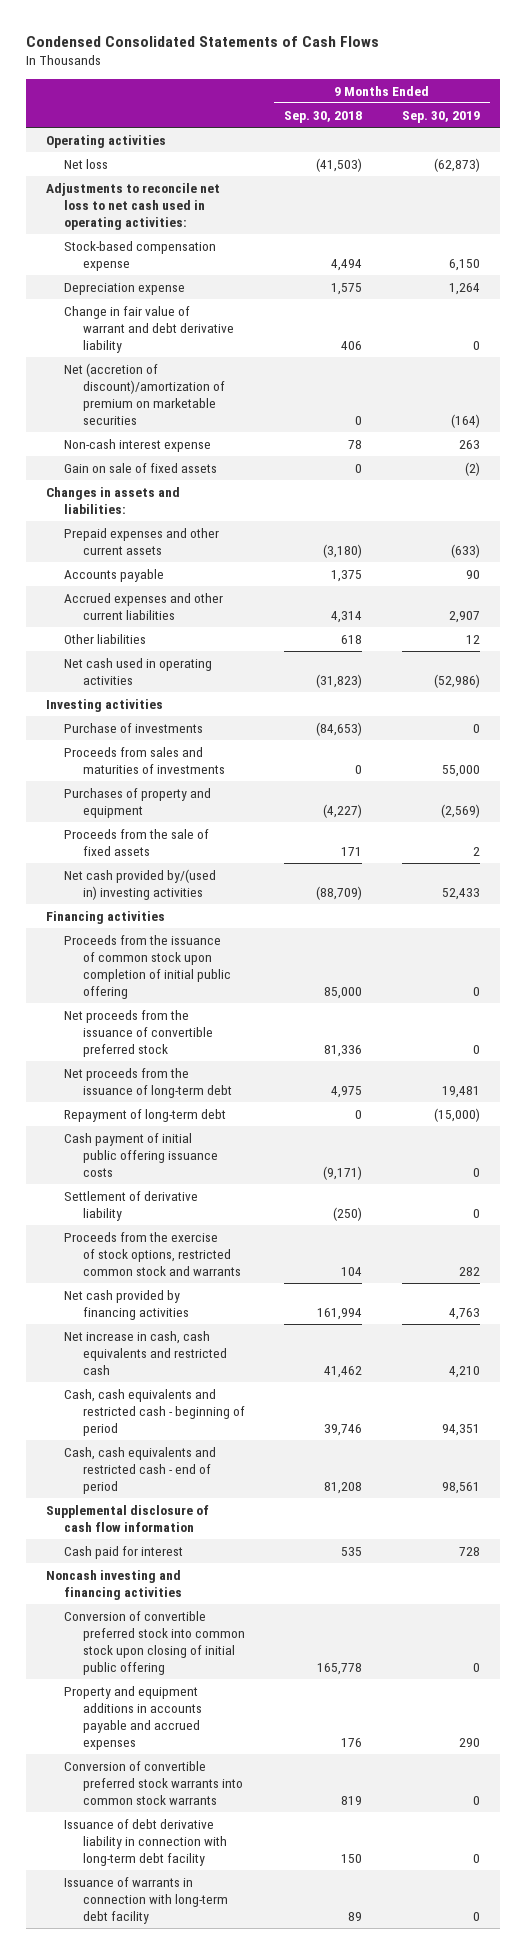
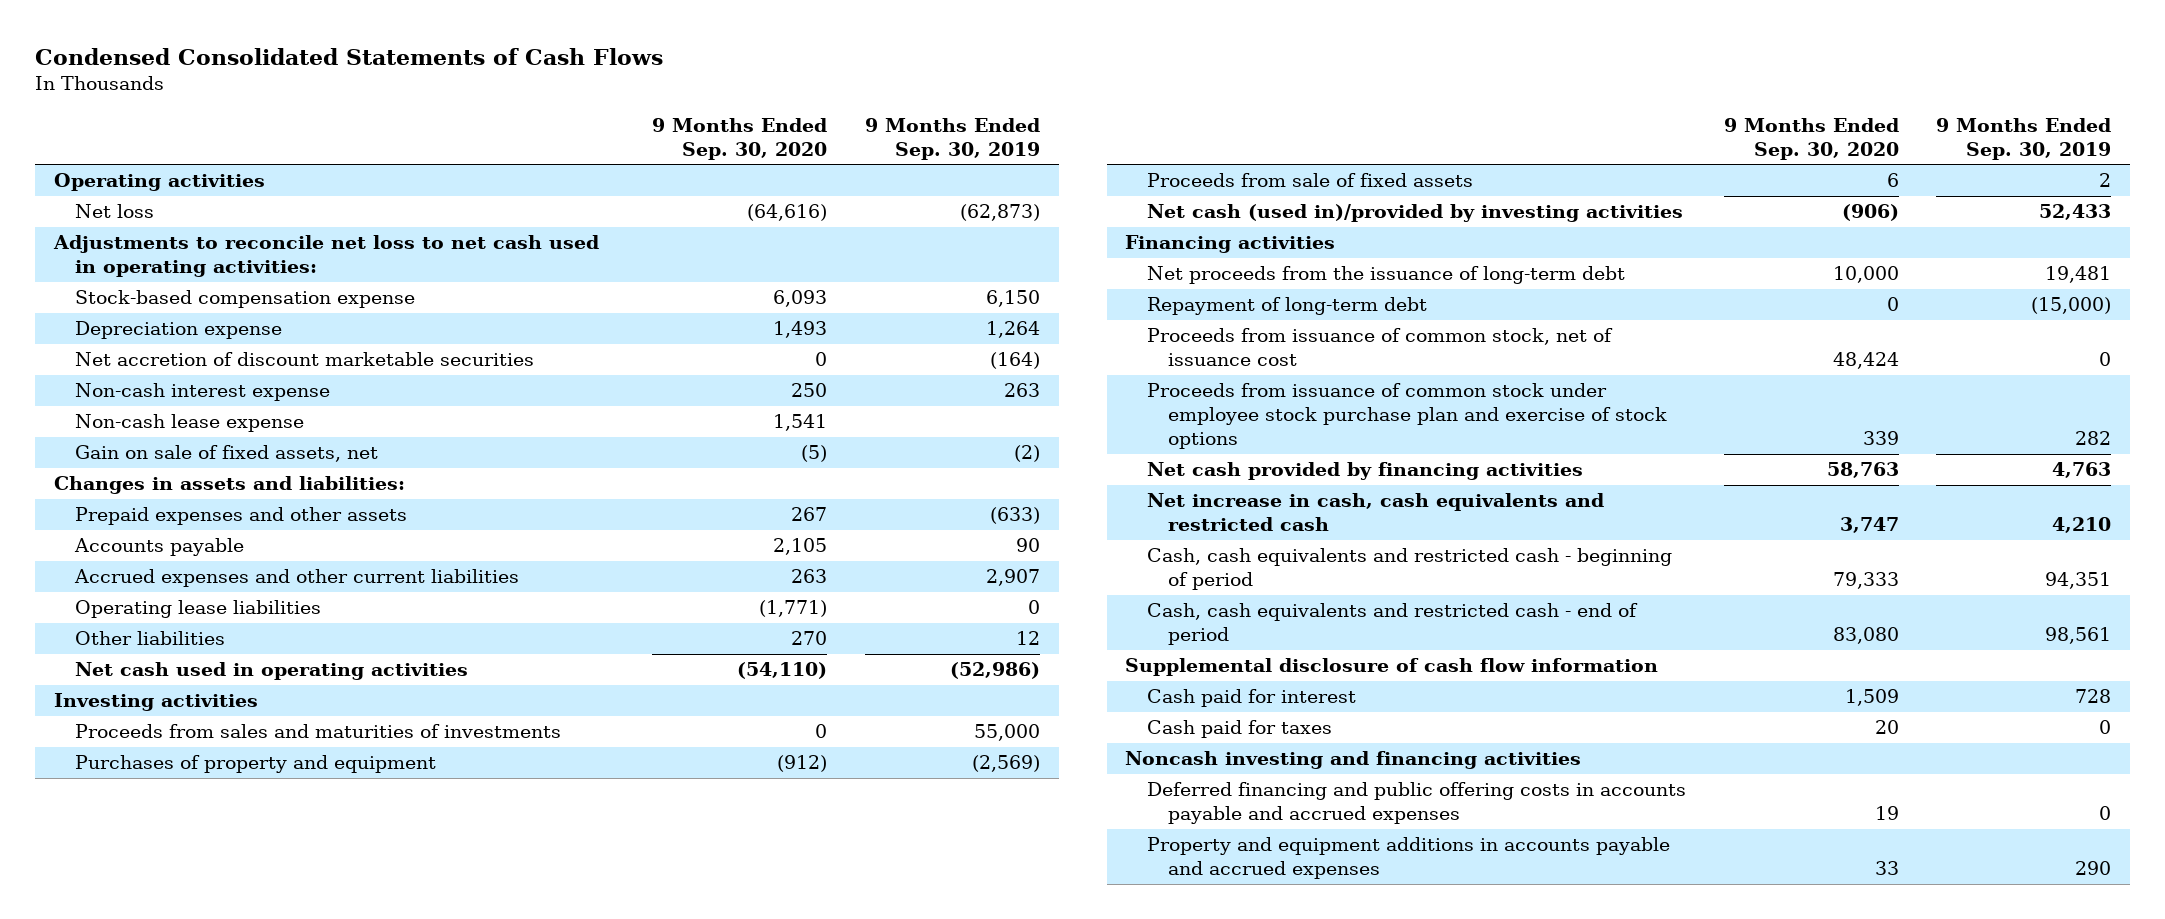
[284,110,363,123] Sep. 30, 2018 -> none
none -> [652,117,828,160] 9 Months Ended Sep. 30, 2020
[64,306,234,353] Change in fair value of warrant and debt derivative liability -> none
[64,363,225,425] Net (accretion of discount)/amortization of premium on marketable securities -> [75,352,535,367] Net accretion of discount marketable securities
none -> [75,414,305,433] Non-cash lease expense
[64,463,218,474] Gain on sale of fixed assets -> [75,445,379,463] Gain on sale of fixed assets, net
[64,528,220,555] Prepaid expenses and other current assets -> [75,507,408,526] Prepaid expenses and other assets
none -> [75,600,322,619] Operating lease liabilities
[64,723,204,734] Purchase of investments -> none
[64,829,210,856] Proceeds from the sale of fixed assets -> [1146,173,1473,188] Proceeds from sale of fixed assets
[64,869,217,900] Net cash provided by/(used in) investing activities -> [1146,204,1683,223] Net cash (used in)/provided by investing activities
[64,935,231,999] Proceeds from the issuance of common stock upon completion of initial public offering -> none
[64,1010,213,1057] Net proceeds from the issuance of convertible preferred stock -> none
[64,1133,218,1177] Cash payment of initial public offering issuance costs -> none
[64,1191,199,1221] Settlement of derivative liability -> none
none -> [1146,328,1613,367] Proceeds from issuance of common stock, net of issuance cost
[64,1232,241,1276] Proceeds from the exercise of stock options, restricted common stock and warrants -> [1146,383,1668,450] Proceeds from issuance of common stock under employee stock purchase plan and exercise of stock options
none -> [1146,720,1332,739] Cash paid for taxes
[64,1611,245,1675] Conversion of convertible preferred stock into common stock upon closing of initial public offering -> none
none -> [1146,782,1686,825] Deferred financing and public offering costs in accounts payable and accrued expenses
[64,1761,243,1805] Conversion of convertible preferred stock warrants into common stock warrants -> none
[64,1819,227,1866] Issuance of debt derivative liability in connection with long-term debt facility -> none
[64,1877,228,1924] Issuance of warrants in connection with long-term debt facility -> none

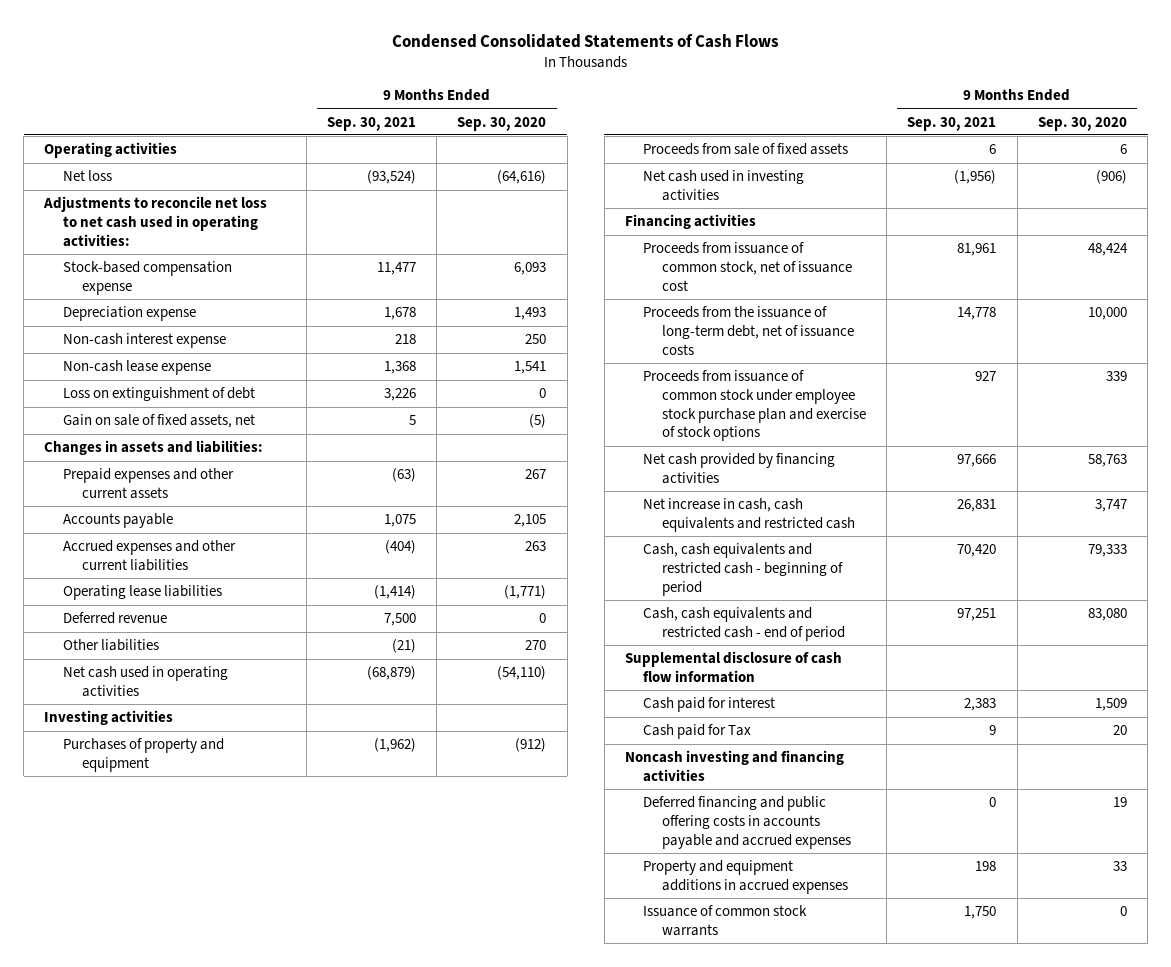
[864,117,1040,160] 9 Months Ended Sep. 30, 2019 -> none
none -> [326,116,416,131] Sep. 30, 2021
[75,352,535,367] Net accretion of discount marketable securities -> none
none -> [62,387,255,402] Loss on extinguishment of debt
[75,507,408,526] Prepaid expenses and other assets -> [62,468,234,499] Prepaid expenses and other current assets
none -> [62,612,167,625] Deferred revenue
[75,724,562,739] Proceeds from sales and maturities of investments -> none
[1146,204,1683,223] Net cash (used in)/provided by investing activities -> [643,170,805,201] Net cash used in investing activities
[1146,266,1625,285] Net proceeds from the issuance of long-term debt -> none
[1146,297,1427,316] Repayment of long-term debt -> none
none -> [643,306,854,355] Proceeds from the issuance of long-term debt, net of issuance costs
[1146,720,1332,739] Cash paid for taxes -> [643,724,752,740] Cash paid for Tax
[1146,837,1670,880] Property and equipment additions in accounts payable and accrued expenses -> [643,860,848,894] Property and equipment additions in accrued expenses
none -> [643,905,808,936] Issuance of common stock warrants

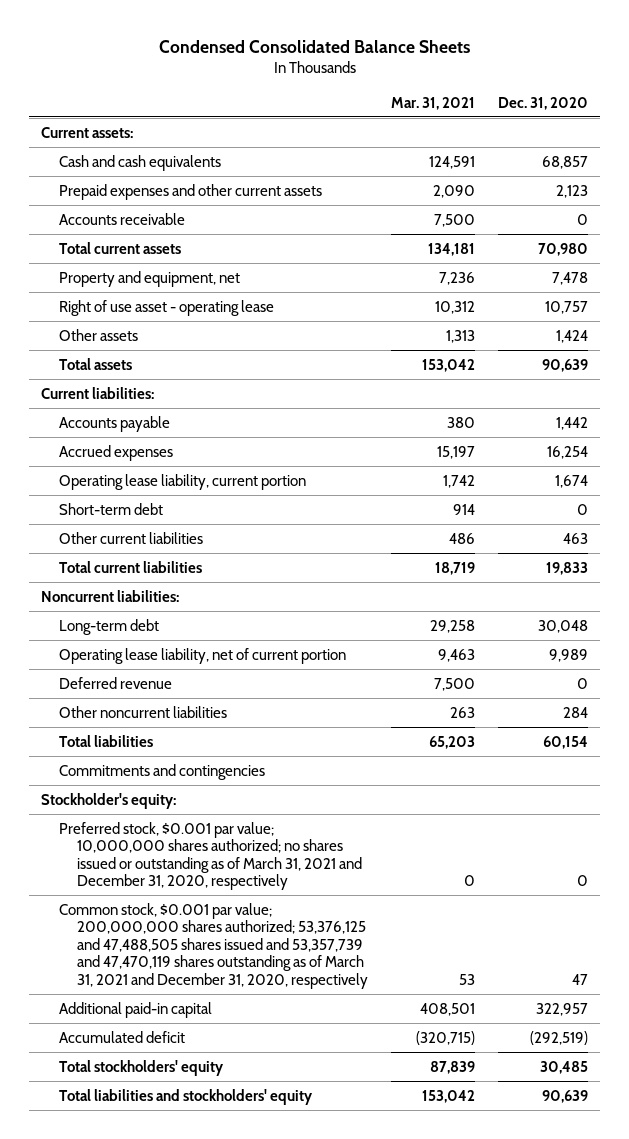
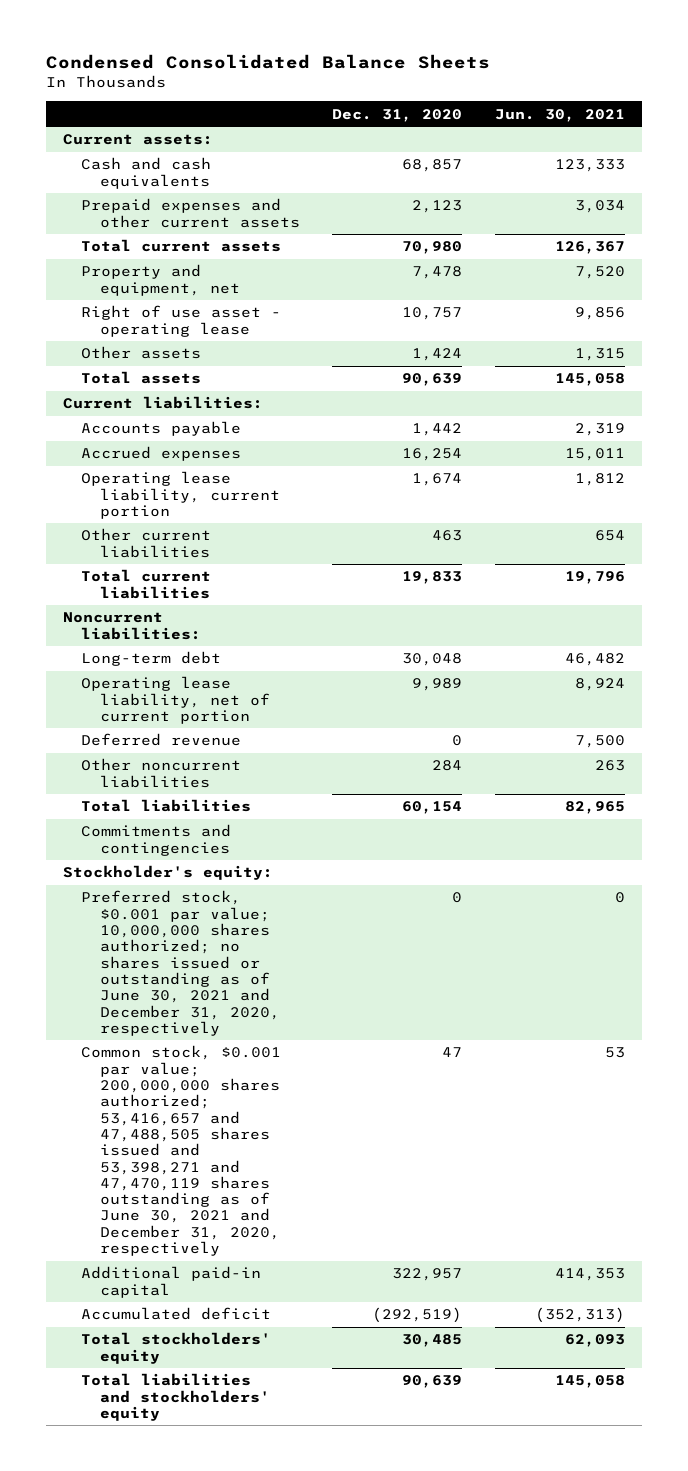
[391,96,476,110] Mar. 31, 2021 -> none
none -> [495,108,626,122] Jun. 30, 2021
[59,212,186,225] Accounts receivable -> none
[59,502,164,515] Short-term debt -> none
[59,821,363,891] Preferred stock, $0.001 par value; 10,000,000 shares authorized; no shares issued or outstanding as of March 31, 2021 and December 31, 2020, respectively -> [81,890,280,1036] Preferred stock, $0.001 par value; 10,000,000 shares authorized; no shares issued or outstanding as of June 30, 2021 and December 31, 2020, respectively
[59,902,369,990] Common stock, $0.001 par value; 200,000,000 shares authorized; 53,376,125 and 47,488,505 shares issued and 53,357,739 and 47,470,119 shares outstanding as of March 31, 2021 and December 31, 2020, respectively -> [81,1045,282,1257] Common stock, $0.001 par value; 200,000,000 shares authorized; 53,416,657 and 47,488,505 shares issued and 53,398,271 and 47,470,119 shares outstanding as of June 30, 2021 and December 31, 2020, respectively

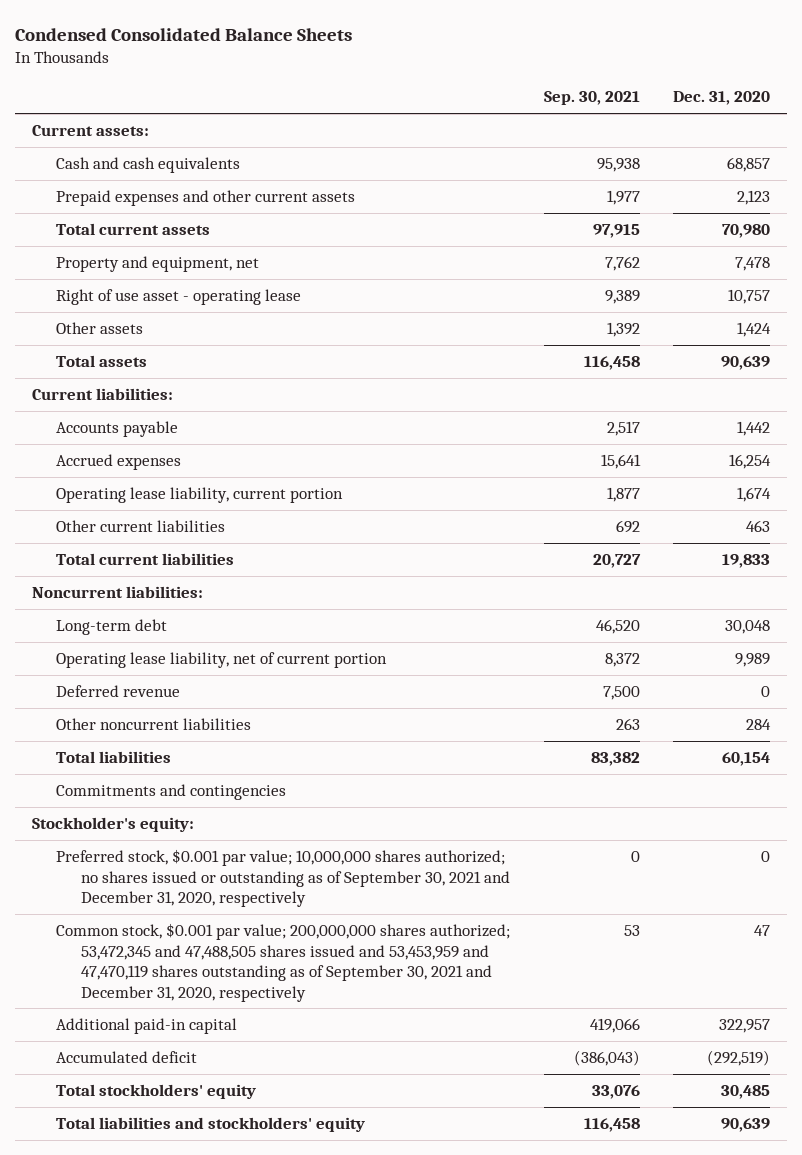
[495,108,626,122] Jun. 30, 2021 -> none
none -> [543,91,640,106] Sep. 30, 2021
[81,890,280,1036] Preferred stock, $0.001 par value; 10,000,000 shares authorized; no shares issued or outstanding as of June 30, 2021 and December 31, 2020, respectively -> [56,849,510,908] Preferred stock, $0.001 par value; 10,000,000 shares authorized; no shares issued or outstanding as of September 30, 2021 and December 31, 2020, respectively
[81,1045,282,1257] Common stock, $0.001 par value; 200,000,000 shares authorized; 53,416,657 and 47,488,505 shares issued and 53,398,271 and 47,470,119 shares outstanding as of June 30, 2021 and December 31, 2020, respectively -> [56,923,511,1002] Common stock, $0.001 par value; 200,000,000 shares authorized; 53,472,345 and 47,488,505 shares issued and 53,453,959 and 47,470,119 shares outstanding as of September 30, 2021 and December 31, 2020, respectively

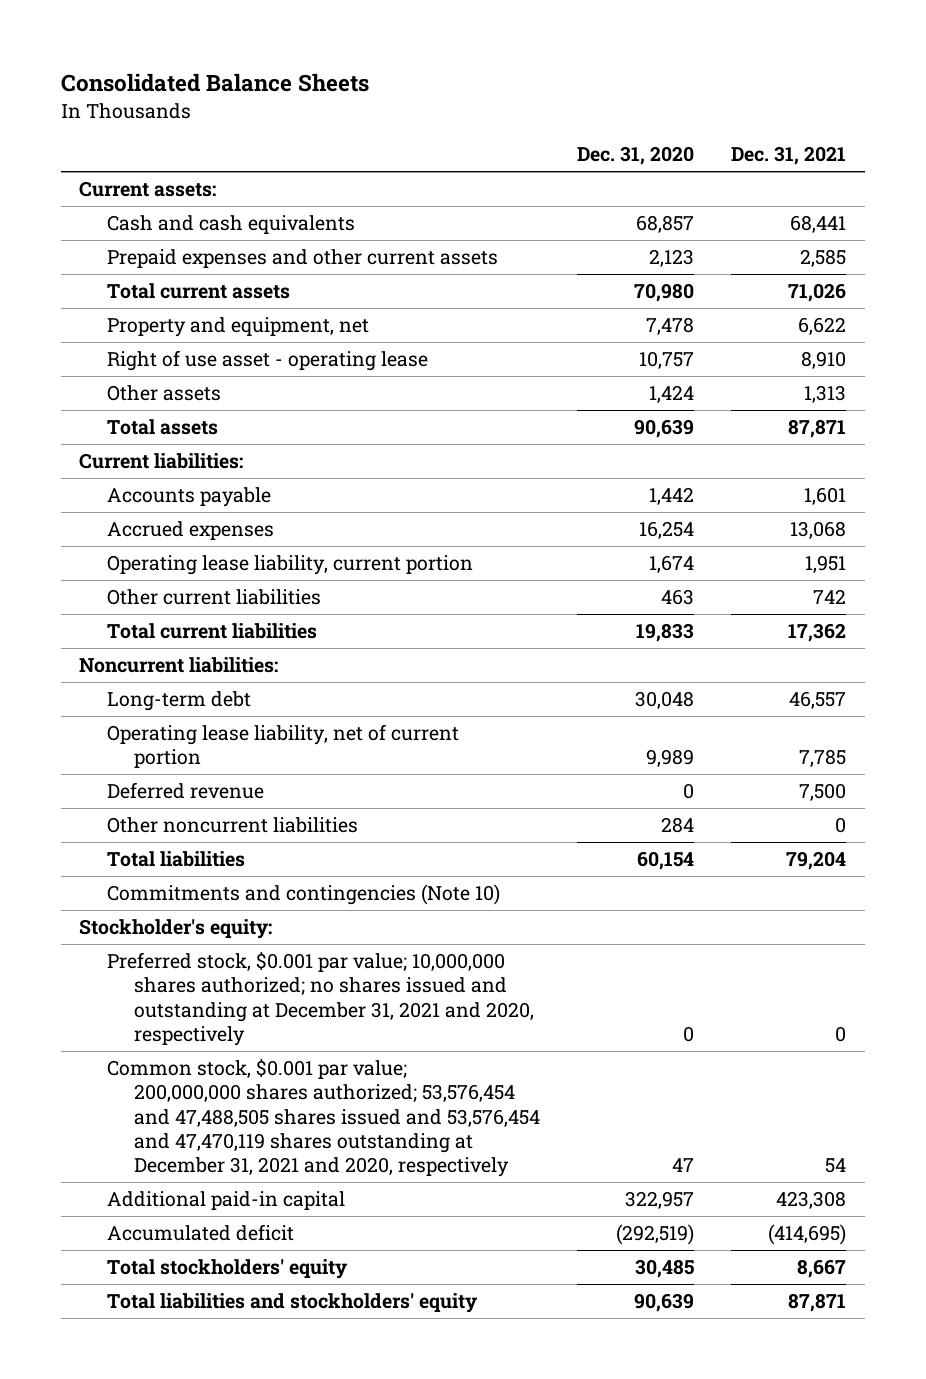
[15,27,353,41] Condensed Consolidated Balance Sheets -> [60,73,369,93] Consolidated Balance Sheets
[543,91,640,106] Sep. 30, 2021 -> none
none -> [731,146,847,166] Dec. 31, 2021
[56,784,287,801] Commitments and contingencies -> [106,883,500,905] Commitments and contingencies (Note 10)
[56,849,510,908] Preferred stock, $0.001 par value; 10,000,000 shares authorized; no shares issued or outstanding as of September 30, 2021 and December 31, 2020, respectively -> [106,950,535,1047] Preferred stock, $0.001 par value; 10,000,000 shares authorized; no shares issued and outstanding at December 31, 2021 and 2020, respectively
[56,923,511,1002] Common stock, $0.001 par value; 200,000,000 shares authorized; 53,472,345 and 47,488,505 shares issued and 53,453,959 and 47,470,119 shares outstanding as of September 30, 2021 and December 31, 2020, respectively -> [106,1057,541,1178] Common stock, $0.001 par value; 200,000,000 shares authorized; 53,576,454 and 47,488,505 shares issued and 53,576,454 and 47,470,119 shares outstanding at December 31, 2021 and 2020, respectively

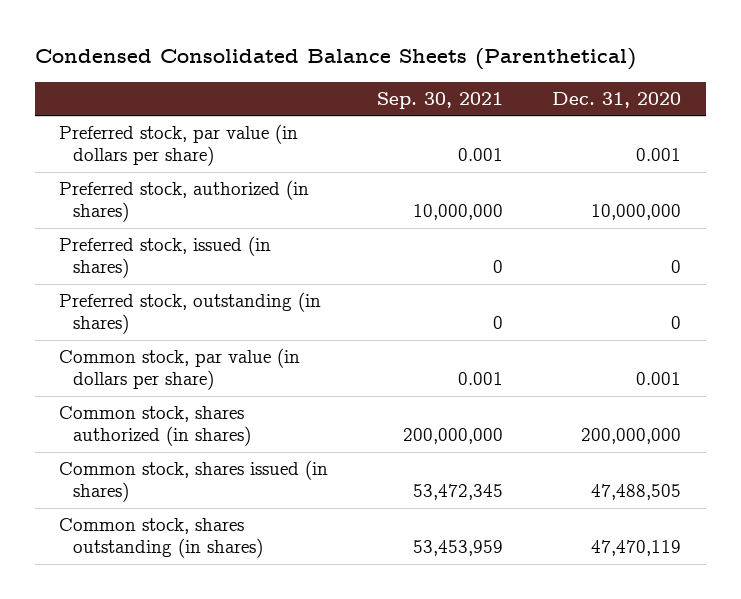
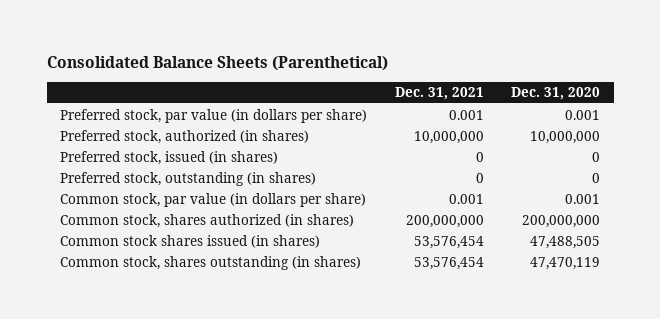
[34,48,636,71] Condensed Consolidated Balance Sheets (Parenthetical) -> [46,56,388,72] Consolidated Balance Sheets (Parenthetical)
[377,91,504,109] Sep. 30, 2021 -> none
none -> [394,87,484,101] Dec. 31, 2021
[59,460,329,503] Common stock, shares issued (in shares) -> [60,234,321,248] Common stock shares issued (in shares)

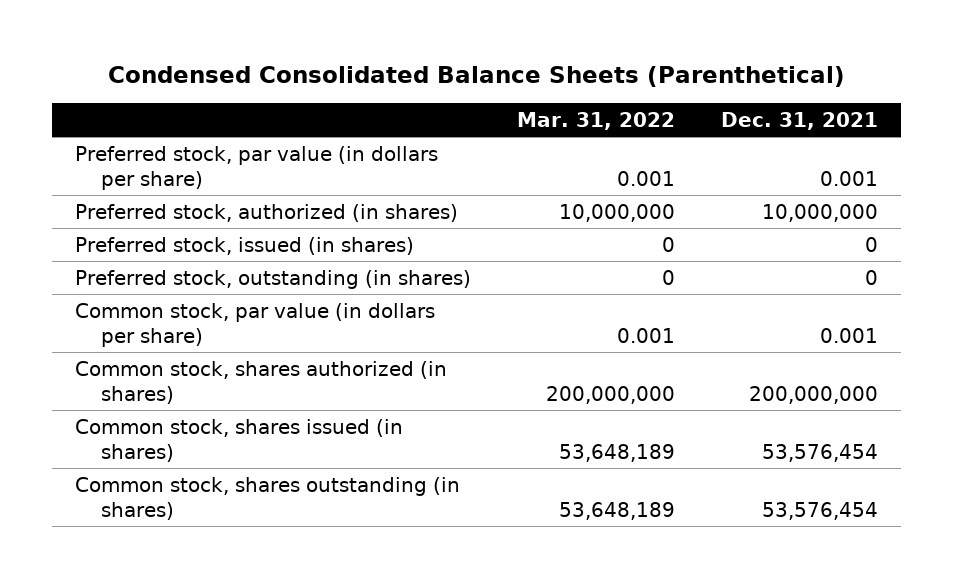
[46,56,388,72] Consolidated Balance Sheets (Parenthetical) -> [108,65,846,87] Condensed Consolidated Balance Sheets (Parenthetical)
[511,87,601,101] Dec. 31, 2020 -> none
none -> [516,111,675,130] Mar. 31, 2022
[60,234,321,248] Common stock shares issued (in shares) -> [75,418,404,462] Common stock, shares issued (in shares)

